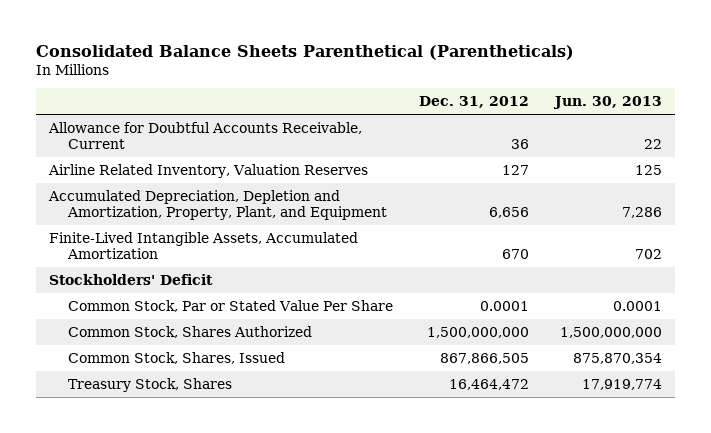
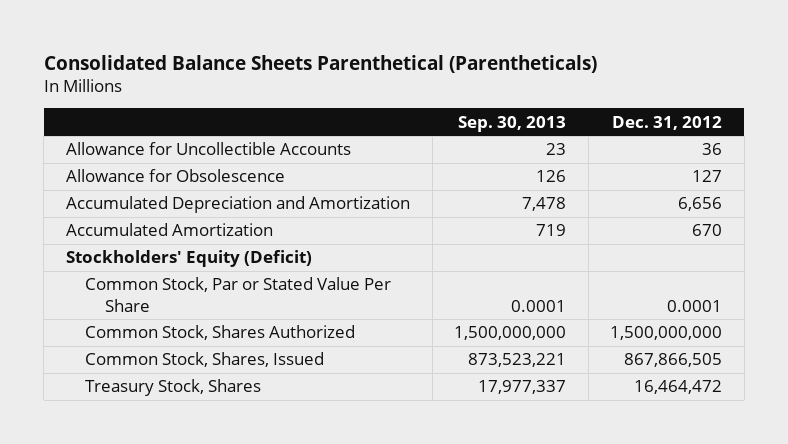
[552,96,662,110] Jun. 30, 2013 -> none
none -> [458,115,567,132] Sep. 30, 2013
[48,121,363,150] Allowance for Doubtful Accounts Receivable, Current -> [65,142,351,156] Allowance for Uncollectible Accounts
[48,163,369,178] Airline Related Inventory, Valuation Reserves -> [65,169,285,183] Allowance for Obsolescence
[48,189,387,221] Accumulated Depreciation, Depletion and Amortization, Property, Plant, and Equipment -> [65,196,410,214] Accumulated Depreciation and Amortization
[49,231,359,260] Finite-Lived Intangible Assets, Accumulated Amortization -> [65,223,273,237] Accumulated Amortization
[49,273,214,285] Stockholders' Deficit -> [65,250,312,268] Stockholders' Equity (Deficit)

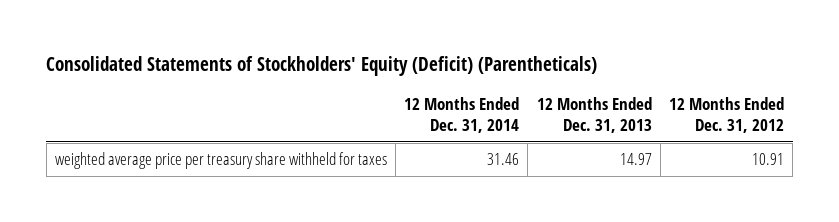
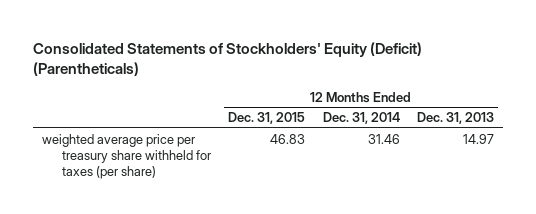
[668,97,784,133] 12 Months Ended Dec. 31, 2012 -> none
none -> [228,112,306,125] Dec. 31, 2015
[54,152,387,170] weighted average price per treasury share withheld for taxes -> [41,134,211,179] weighted average price per treasury share withheld for taxes (per share)

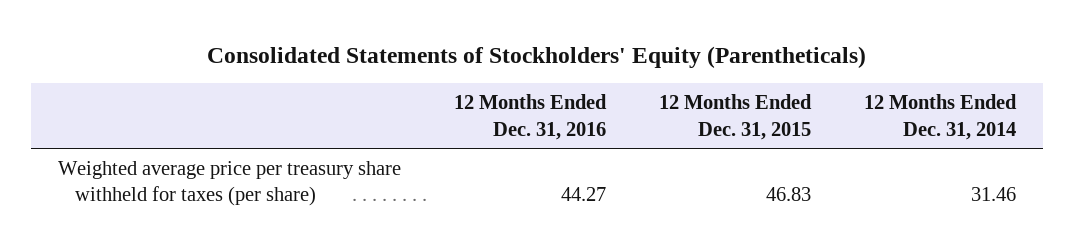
[33,41,423,76] Consolidated Statements of Stockholders' Equity (Deficit) (Parentheticals) -> [206,45,866,68] Consolidated Statements of Stockholders' Equity (Parentheticals)
[417,112,495,125] Dec. 31, 2013 -> none
none -> [453,94,607,140] 12 Months Ended Dec. 31, 2016
[41,134,211,179] weighted average price per treasury share withheld for taxes (per share) -> [57,161,401,207] Weighted average price per treasury share withheld for taxes (per share)

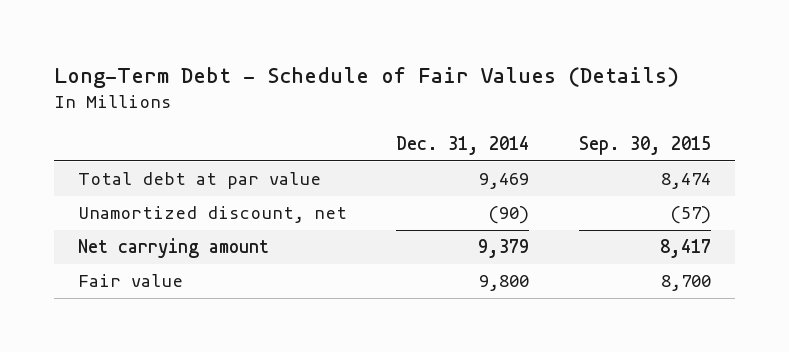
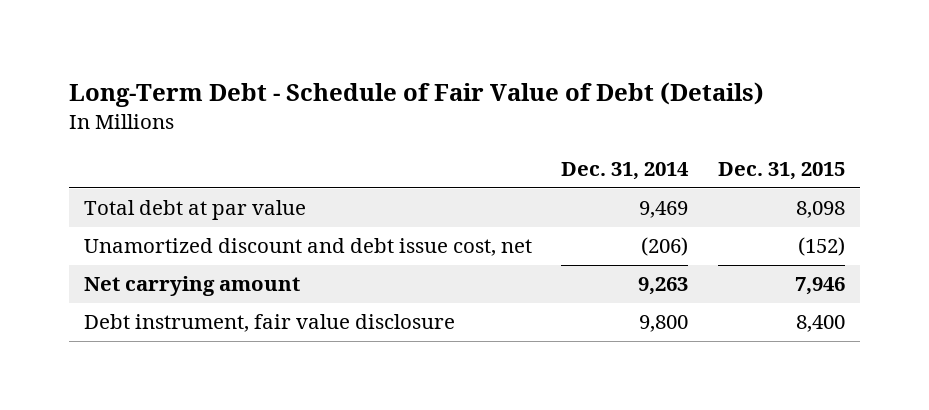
[53,66,679,88] Long-Term Debt - Schedule of Fair Values (Details) -> [68,82,764,108] Long-Term Debt - Schedule of Fair Value of Debt (Details)
[578,135,711,155] Sep. 30, 2015 -> none
none -> [718,162,846,181] Dec. 31, 2015
[78,206,348,224] Unamortized discount, net -> [83,238,532,257] Unamortized discount and debt issue cost, net
[488,206,530,225] (90) -> [641,237,689,257] (206)
[478,239,530,259] 9,379 -> [638,277,689,296] 9,263
[78,274,184,288] Fair value -> [83,314,455,333] Debt instrument, fair value disclosure

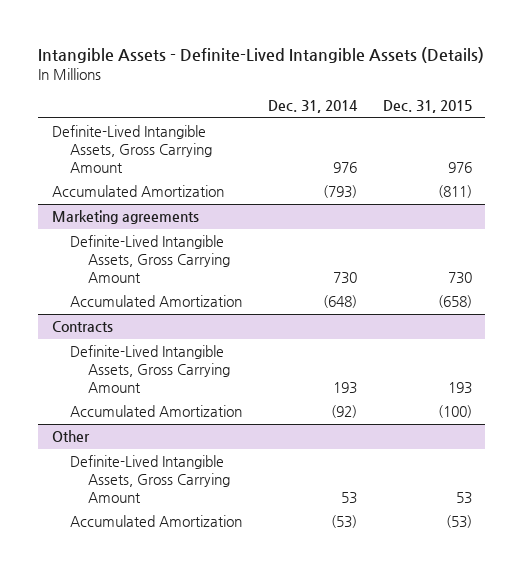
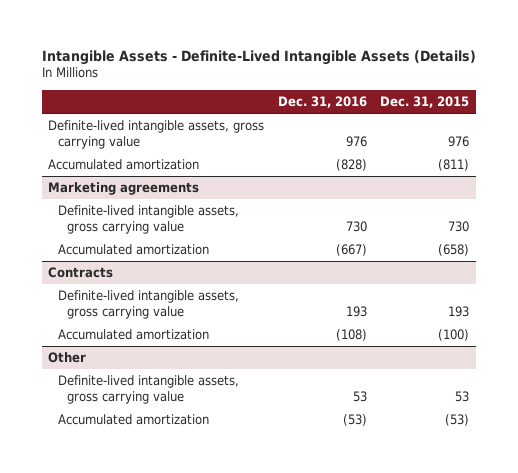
[267,100,358,114] Dec. 31, 2014 -> none
none -> [277,95,367,108] Dec. 31, 2016
[51,125,212,173] Definite-Lived Intangible Assets, Gross Carrying Amount -> [48,120,265,150] Definite-lived intangible assets, gross carrying value
[51,185,224,198] Accumulated Amortization -> [48,159,200,171] Accumulated amortization
[69,235,230,283] Definite-Lived Intangible Assets, Gross Carrying Amount -> [57,205,239,235] Definite-lived intangible assets, gross carrying value
[69,295,242,308] Accumulated Amortization -> [57,244,209,256] Accumulated amortization
[69,345,230,393] Definite-Lived Intangible Assets, Gross Carrying Amount -> [57,290,239,320] Definite-lived intangible assets, gross carrying value
[69,405,242,418] Accumulated Amortization -> [57,329,209,341] Accumulated amortization
[69,455,230,503] Definite-Lived Intangible Assets, Gross Carrying Amount -> [57,375,239,405] Definite-lived intangible assets, gross carrying value
[69,515,242,528] Accumulated Amortization -> [57,414,209,426] Accumulated amortization

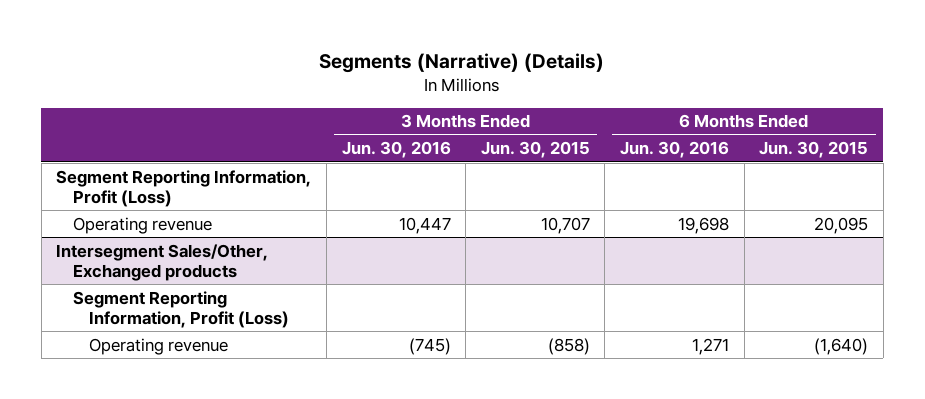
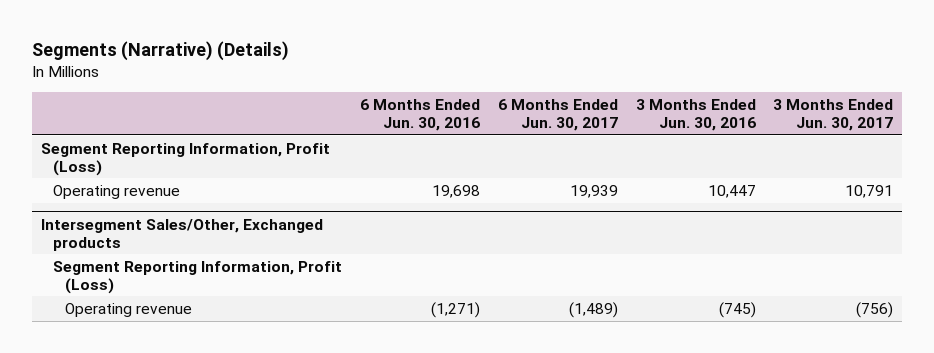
[480,141,590,159] Jun. 30, 2015 -> none
[759,141,869,159] Jun. 30, 2015 -> none
none -> [497,99,618,132] 6 Months Ended Jun. 30, 2017
none -> [773,99,894,132] 3 Months Ended Jun. 30, 2017
[692,337,730,355] 1,271 -> [430,301,480,318] (1,271)

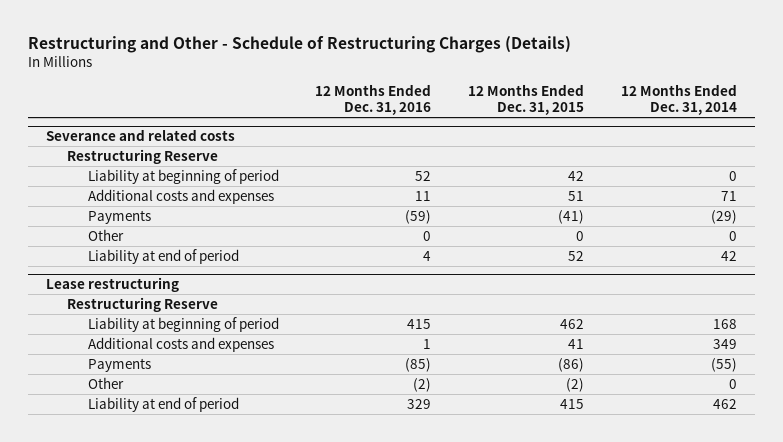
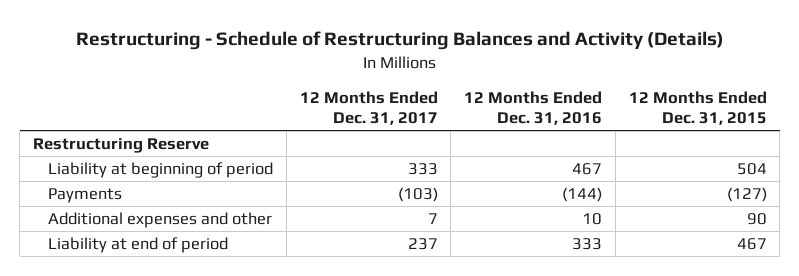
[27,35,571,53] Restructuring and Other - Schedule of Restructuring Charges (Details) -> [75,31,724,51] Restructuring - Schedule of Restructuring Balances and Activity (Details)
[620,83,737,116] 12 Months Ended Dec. 31, 2014 -> none
none -> [299,90,438,126] 12 Months Ended Dec. 31, 2017
[46,129,236,142] Severance and related costs -> none
[87,188,274,204] Additional costs and expenses -> none
[46,277,180,293] Lease restructuring -> none
[66,296,218,312] Restructuring Reserve -> none
[87,316,279,332] Liability at beginning of period -> none
[87,336,274,352] Additional costs and expenses -> none
[87,357,151,372] Payments -> none
[87,376,124,389] Other -> none
[87,396,239,412] Liability at end of period -> none
[415,170,432,181] 52 -> [572,163,603,176] 467
[568,170,585,181] 42 -> [736,163,767,176] 504
[405,209,432,224] (59) -> [562,187,603,203] (144)
[558,209,585,224] (41) -> [726,187,767,203] (127)
[87,228,124,241] Other -> [48,212,273,229] Additional expenses and other
[423,230,432,241] 0 -> [582,213,603,226] 10
[576,230,585,241] 0 -> [746,213,767,226] 90
[423,250,432,261] 4 -> [572,238,603,251] 333
[568,250,585,261] 52 -> [736,238,767,251] 467

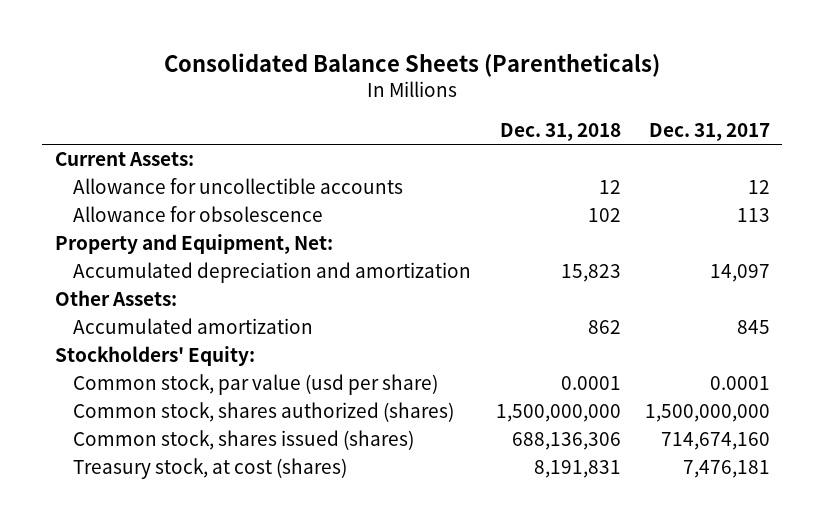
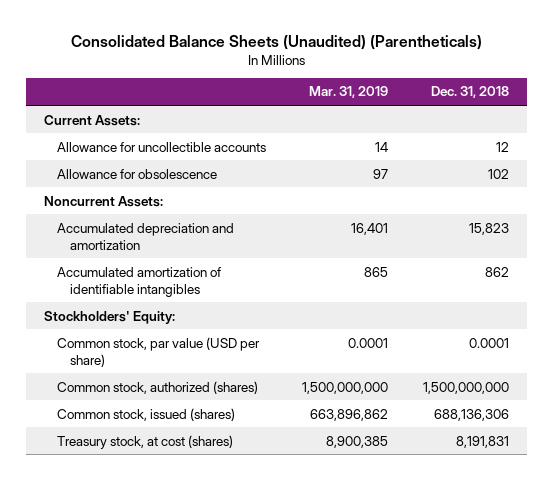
[164,52,661,77] Consolidated Balance Sheets (Parentheticals) -> [70,34,482,50] Consolidated Balance Sheets (Unaudited) (Parentheticals)
[649,123,771,142] Dec. 31, 2017 -> none
none -> [308,86,388,99] Mar. 31, 2019
[54,233,333,254] Property and Equipment, Net: -> none
none -> [43,195,163,207] Noncurrent Assets:
[54,289,177,306] Other Assets: -> none
[73,317,314,334] Accumulated amortization -> [57,266,222,297] Accumulated amortization of identifiable intangibles
[73,373,439,395] Common stock, par value (usd per share) -> [57,336,261,367] Common stock, par value (USD per share)
[73,401,455,422] Common stock, shares authorized (shares) -> [57,380,259,394] Common stock, authorized (shares)
[73,429,415,450] Common stock, shares issued (shares) -> [57,407,236,421] Common stock, issued (shares)

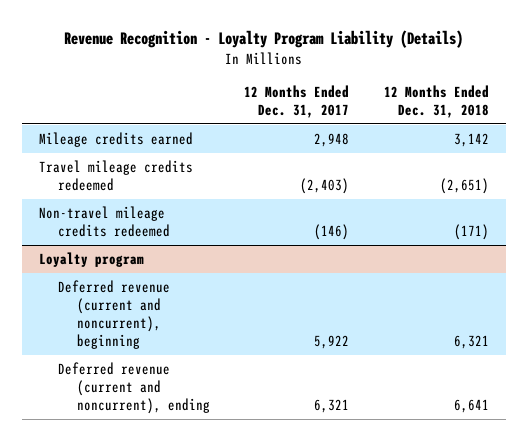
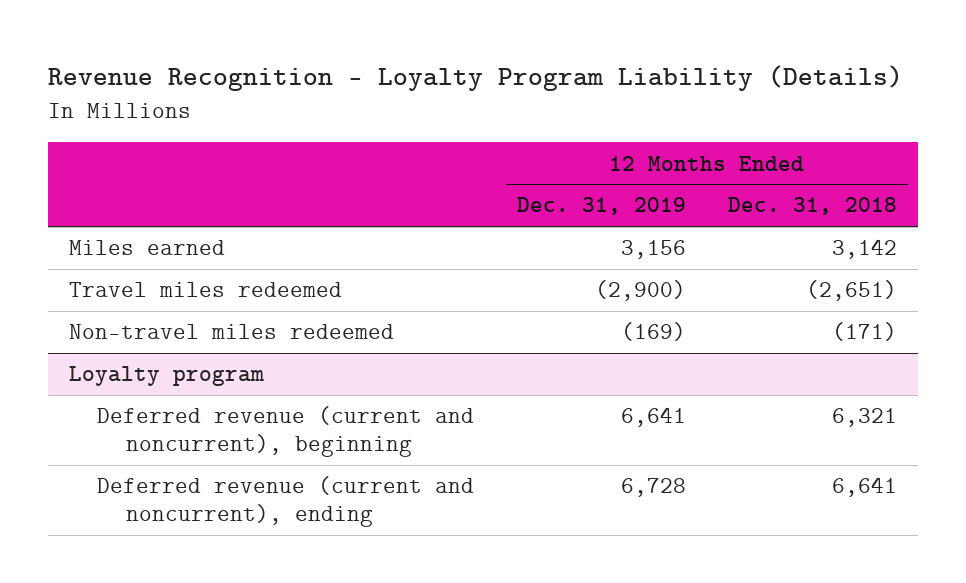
[244,84,350,118] 12 Months Ended Dec. 31, 2017 -> none
none -> [516,197,686,216] Dec. 31, 2019
[39,131,194,147] Mileage credits earned -> [68,240,225,256] Miles earned
[39,159,194,191] Travel mileage credits redeemed -> [68,282,342,298] Travel miles redeemed
[39,205,171,237] Non-travel mileage credits redeemed -> [68,324,394,340] Non-travel miles redeemed

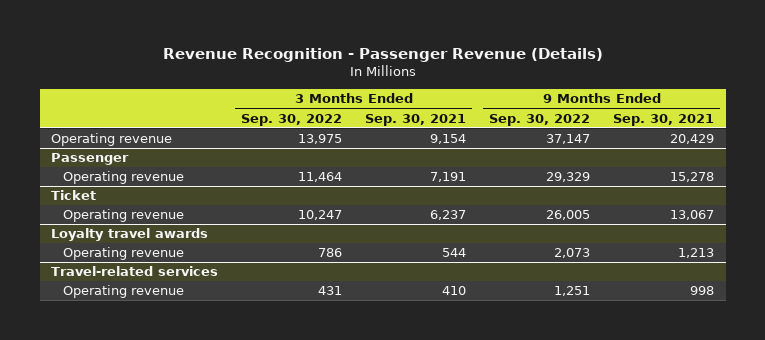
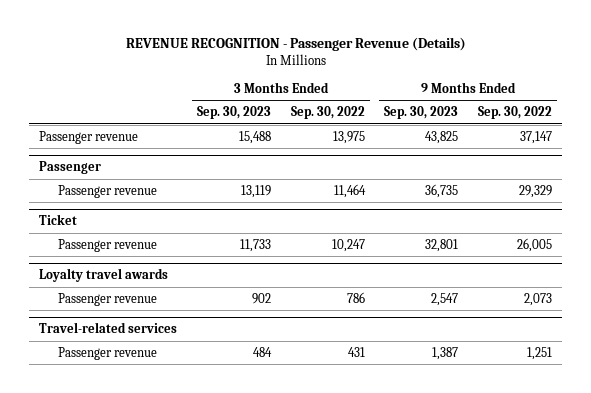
[162,48,603,63] Revenue Recognition - Passenger Revenue (Details) -> [125,37,466,52] REVENUE RECOGNITION - Passenger Revenue (Details)
[365,113,467,126] Sep. 30, 2021 -> none
[613,113,715,126] Sep. 30, 2021 -> none
none -> [196,106,271,120] Sep. 30, 2023
none -> [384,106,459,120] Sep. 30, 2023
[51,133,173,147] Operating revenue -> [39,130,139,144] Passenger revenue
[63,171,185,185] Operating revenue -> [57,184,157,198] Passenger revenue
[63,209,185,223] Operating revenue -> [57,238,157,252] Passenger revenue
[63,247,185,261] Operating revenue -> [57,292,157,306] Passenger revenue
[63,285,185,299] Operating revenue -> [57,346,157,360] Passenger revenue

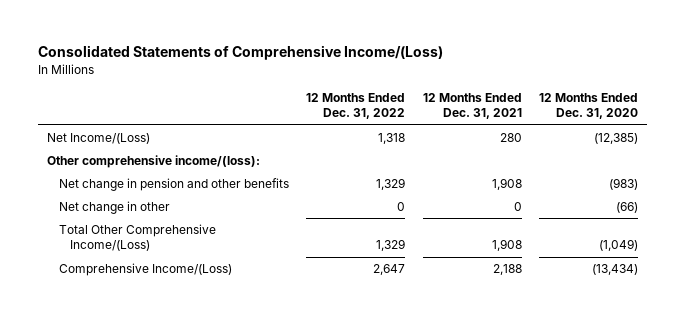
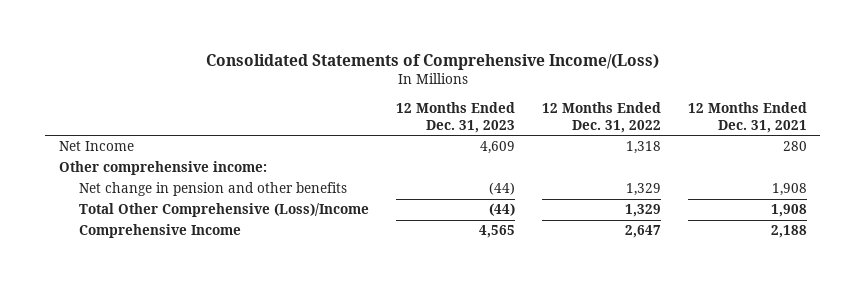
[539,93,639,120] 12 Months Ended Dec. 31, 2020 -> none
none -> [395,102,515,133] 12 Months Ended Dec. 31, 2023
[47,133,151,145] Net Income/(Loss) -> [58,141,134,152] Net Income
[47,155,261,169] Other comprehensive income/(loss): -> [58,161,267,176] Other comprehensive income:
[58,201,170,215] Net change in other -> none
[58,224,216,252] Total Other Comprehensive Income/(Loss) -> [78,203,369,218] Total Other Comprehensive (Loss)/Income
[58,263,232,277] Comprehensive Income/(Loss) -> [78,224,241,239] Comprehensive Income

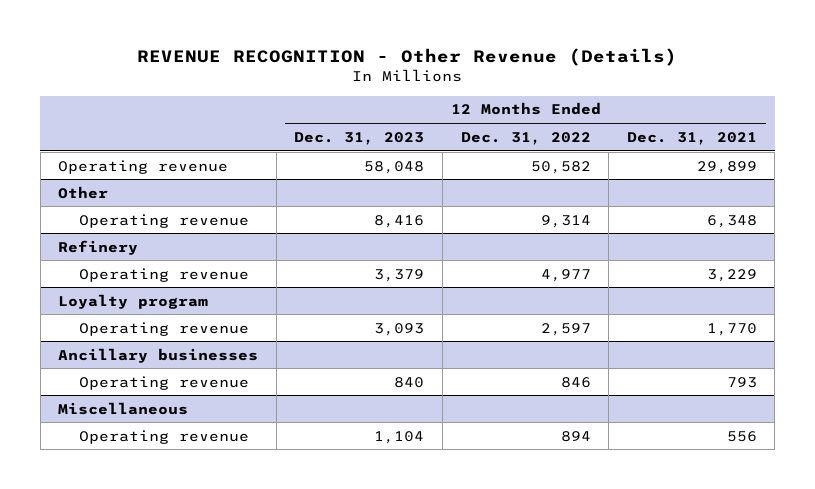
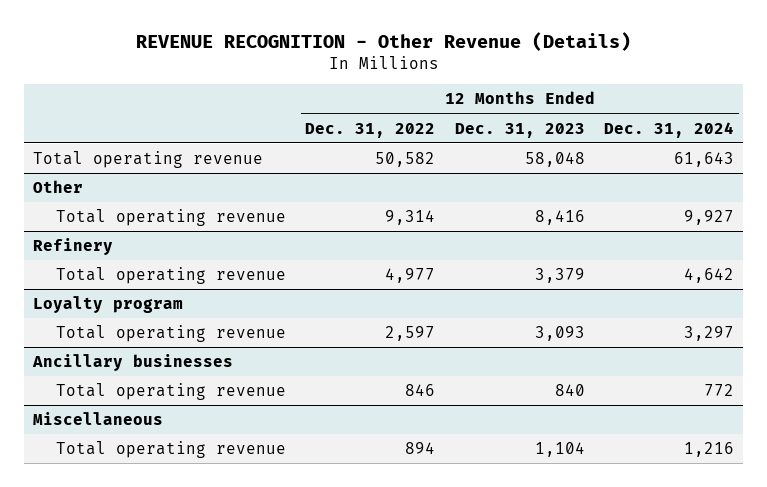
[626,131,757,145] Dec. 31, 2021 -> none
none -> [603,121,734,138] Dec. 31, 2024
[58,159,229,174] Operating revenue -> [33,151,264,169] Total operating revenue
[79,213,250,228] Operating revenue -> [56,209,287,227] Total operating revenue
[79,267,250,282] Operating revenue -> [56,267,287,285] Total operating revenue
[79,321,250,336] Operating revenue -> [56,325,287,343] Total operating revenue
[79,375,250,390] Operating revenue -> [56,383,287,401] Total operating revenue
[79,429,250,444] Operating revenue -> [56,441,287,459] Total operating revenue

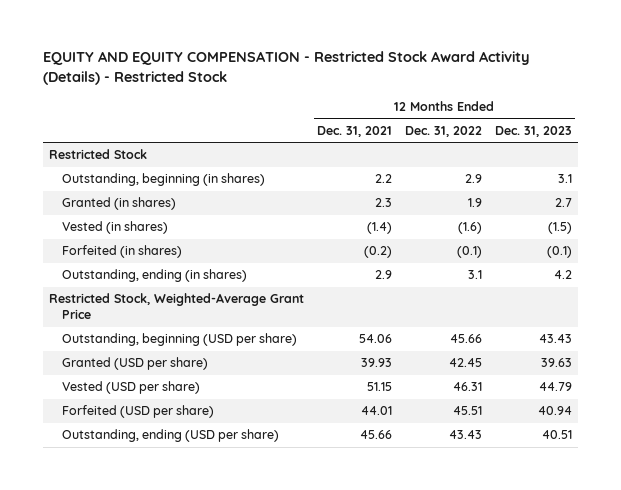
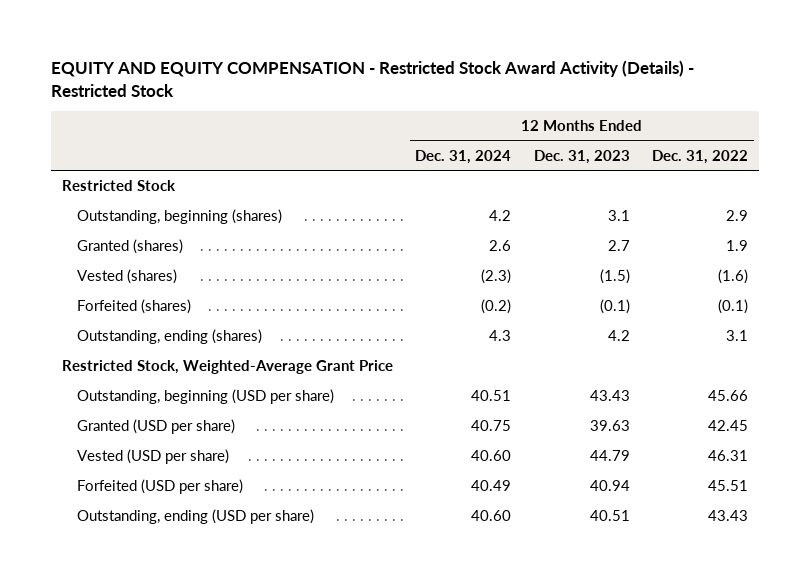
[317,125,393,137] Dec. 31, 2021 -> none
none -> [415,149,512,164] Dec. 31, 2024
[62,173,266,187] Outstanding, beginning (in shares) -> [77,209,283,225] Outstanding, beginning (shares)
[62,197,177,211] Granted (in shares) -> [77,239,184,255] Granted (shares)
[62,221,169,235] Vested (in shares) -> [77,269,178,285] Vested (shares)
[62,245,183,259] Forfeited (in shares) -> [77,299,192,315] Forfeited (shares)
[62,269,248,283] Outstanding, ending (in shares) -> [77,329,263,345] Outstanding, ending (shares)

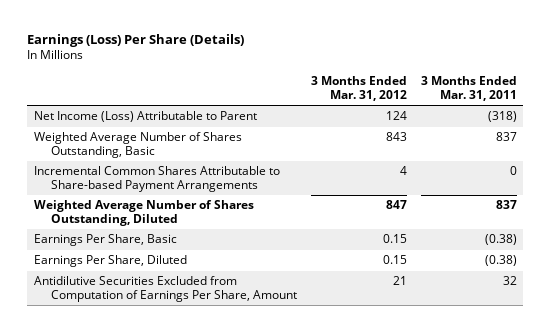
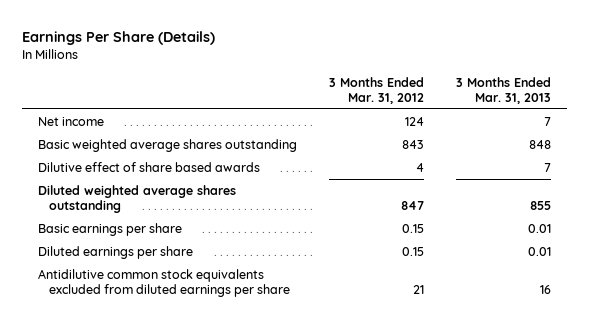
[26,34,244,48] Earnings (Loss) Per Share (Details) -> [22,30,216,45] Earnings Per Share (Details)
[420,76,517,101] 3 Months Ended Mar. 31, 2011 -> none
none -> [456,76,552,104] 3 Months Ended Mar. 31, 2013
[33,111,257,123] Net Income (Loss) Attributable to Parent -> [38,116,105,126] Net income
[33,132,242,158] Weighted Average Number of Shares Outstanding, Basic -> [38,138,298,152] Basic weighted average shares outstanding
[33,166,280,192] Incremental Common Shares Attributable to Share-based Payment Arrangements -> [38,161,261,172] Dilutive effect of share based awards
[33,200,254,226] Weighted Average Number of Shares Outstanding, Diluted -> [38,184,237,213] Diluted weighted average shares outstanding
[33,234,177,247] Earnings Per Share, Basic -> [38,222,183,236] Basic earnings per share
[33,255,187,268] Earnings Per Share, Diluted -> [38,245,194,259] Diluted earnings per share
[33,276,298,302] Antidilutive Securities Excluded from Computation of Earnings Per Share, Amount -> [38,268,290,297] Antidilutive common stock equivalents excluded from diluted earnings per share

